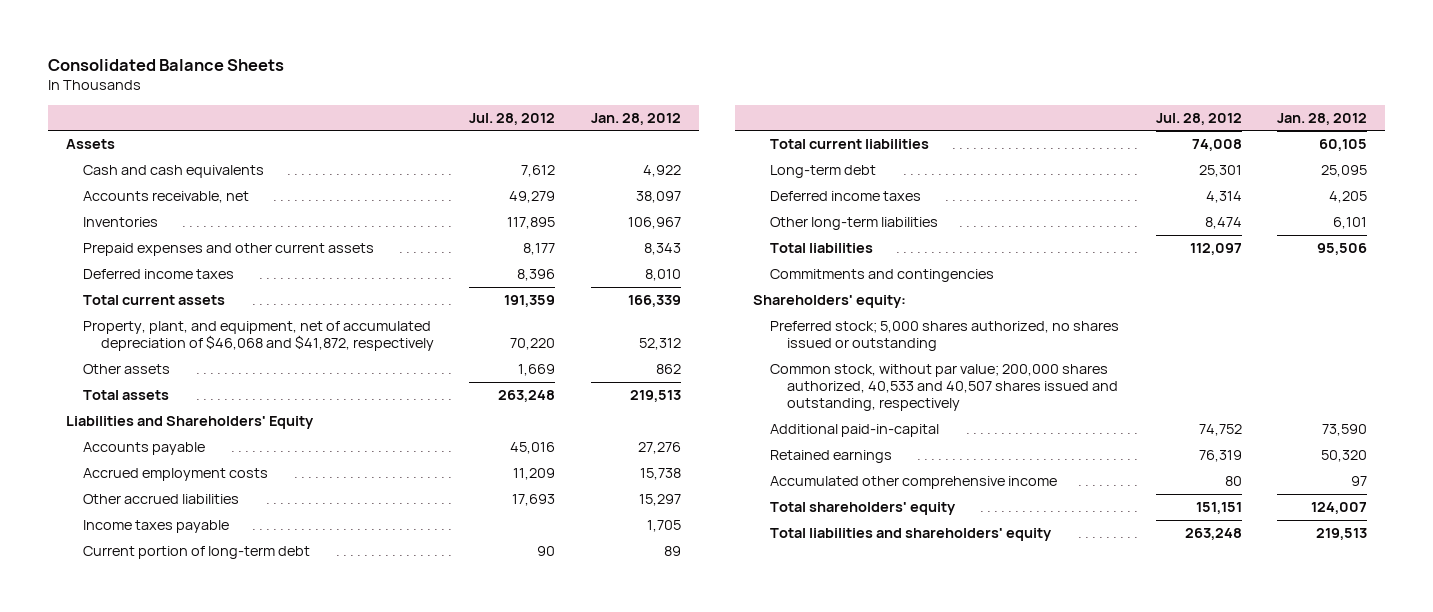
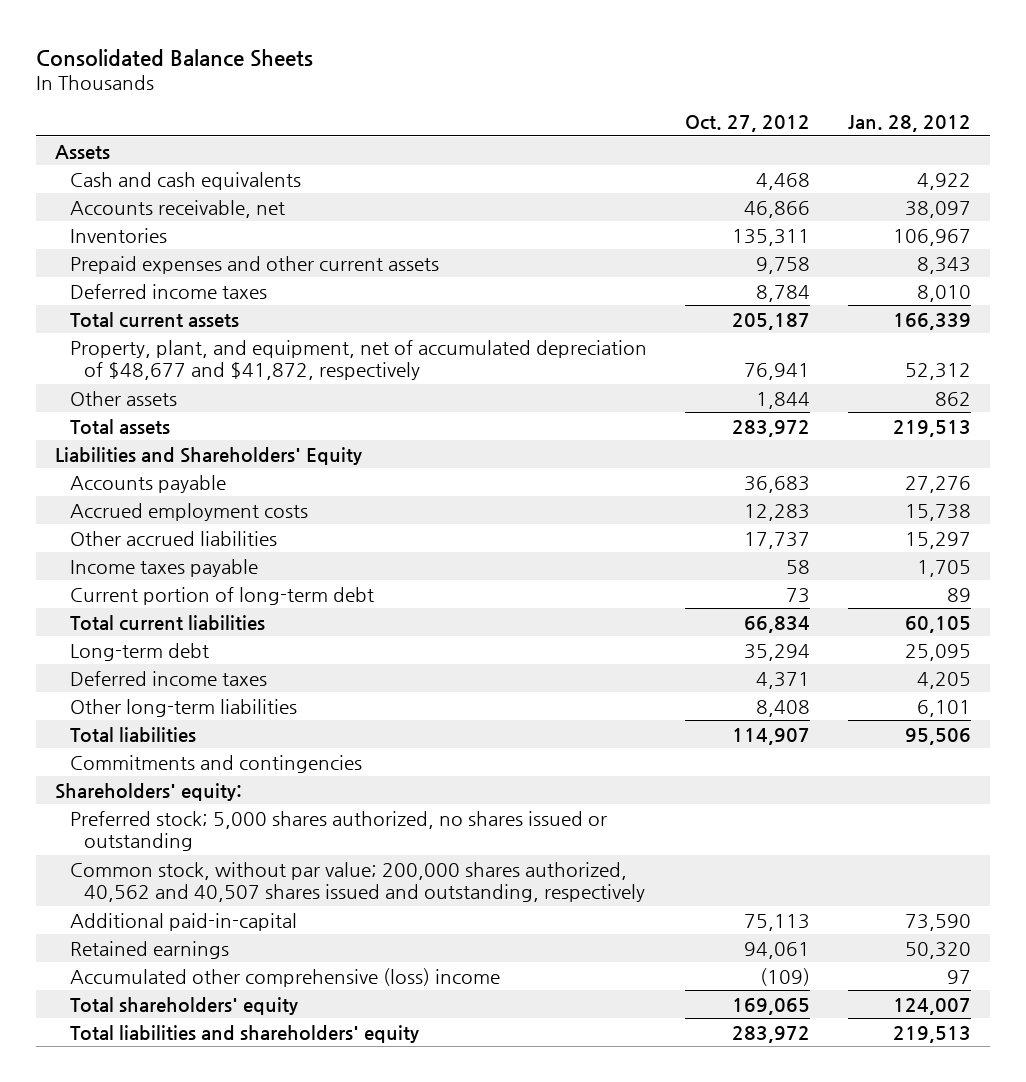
[469,112,556,125] Jul. 28, 2012 -> none
none -> [684,115,810,133] Oct. 27, 2012
[83,321,434,352] Property, plant, and equipment, net of accumulated depreciation of $46,068 and $41,872, respectively -> [69,339,647,381] Property, plant, and equipment, net of accumulated depreciation of $48,677 and $41,872, respectively
[769,364,1119,412] Common stock, without par value; 200,000 shares authorized, 40,533 and 40,507 shares issued and outstanding, respectively -> [69,861,645,903] Common stock, without par value; 200,000 shares authorized, 40,562 and 40,507 shares issued and outstanding, respectively
[769,476,1057,490] Accumulated other comprehensive income -> [69,967,500,987] Accumulated other comprehensive (loss) income

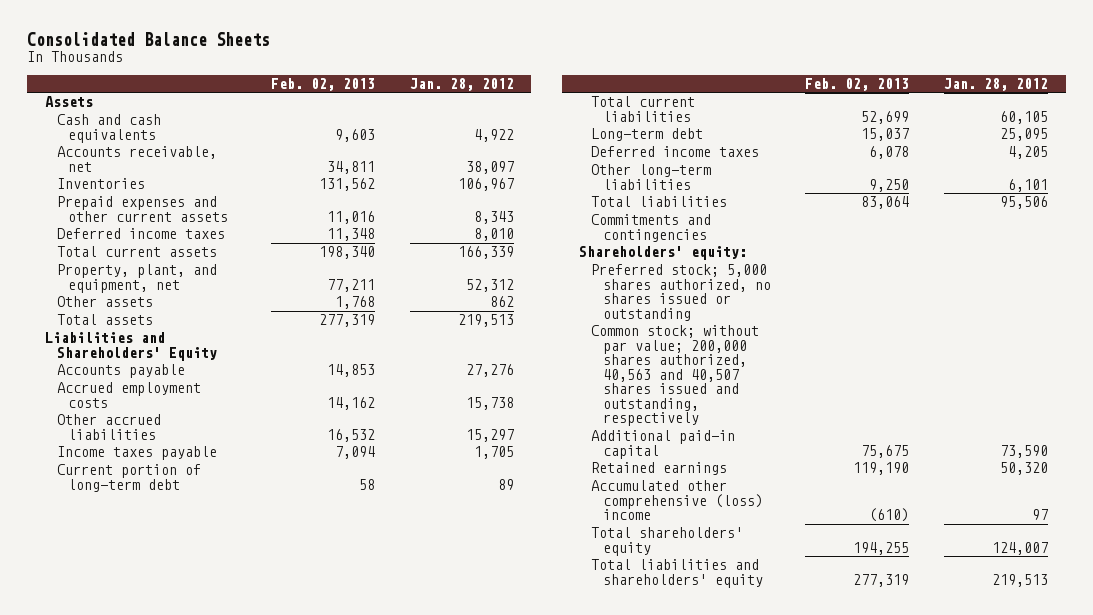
[684,115,810,133] Oct. 27, 2012 -> none
none -> [271,78,376,92] Feb. 02, 2013
[69,339,647,381] Property, plant, and equipment, net of accumulated depreciation of $48,677 and $41,872, respectively -> [56,264,217,293] Property, plant, and equipment, net
[69,861,645,903] Common stock, without par value; 200,000 shares authorized, 40,562 and 40,507 shares issued and outstanding, respectively -> [590,325,759,427] Common stock; without par value; 200,000 shares authorized, 40,563 and 40,507 shares issued and outstanding, respectively
[69,912,297,931] Additional paid-in-capital -> [590,430,735,459] Additional paid-in capital

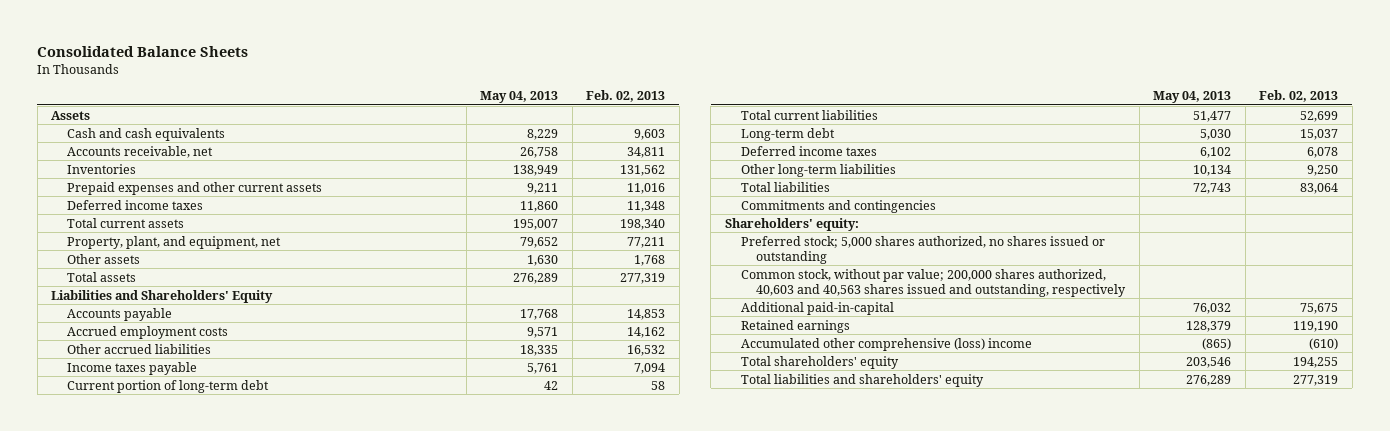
[409,78,514,92] Jan. 28, 2012 -> none
none -> [480,91,559,104] May 04, 2013
[590,325,759,427] Common stock; without par value; 200,000 shares authorized, 40,563 and 40,507 shares issued and outstanding, respectively -> [740,268,1127,297] Common stock, without par value; 200,000 shares authorized, 40,603 and 40,563 shares issued and outstanding, respectively
[590,430,735,459] Additional paid-in capital -> [740,301,894,315] Additional paid-in-capital

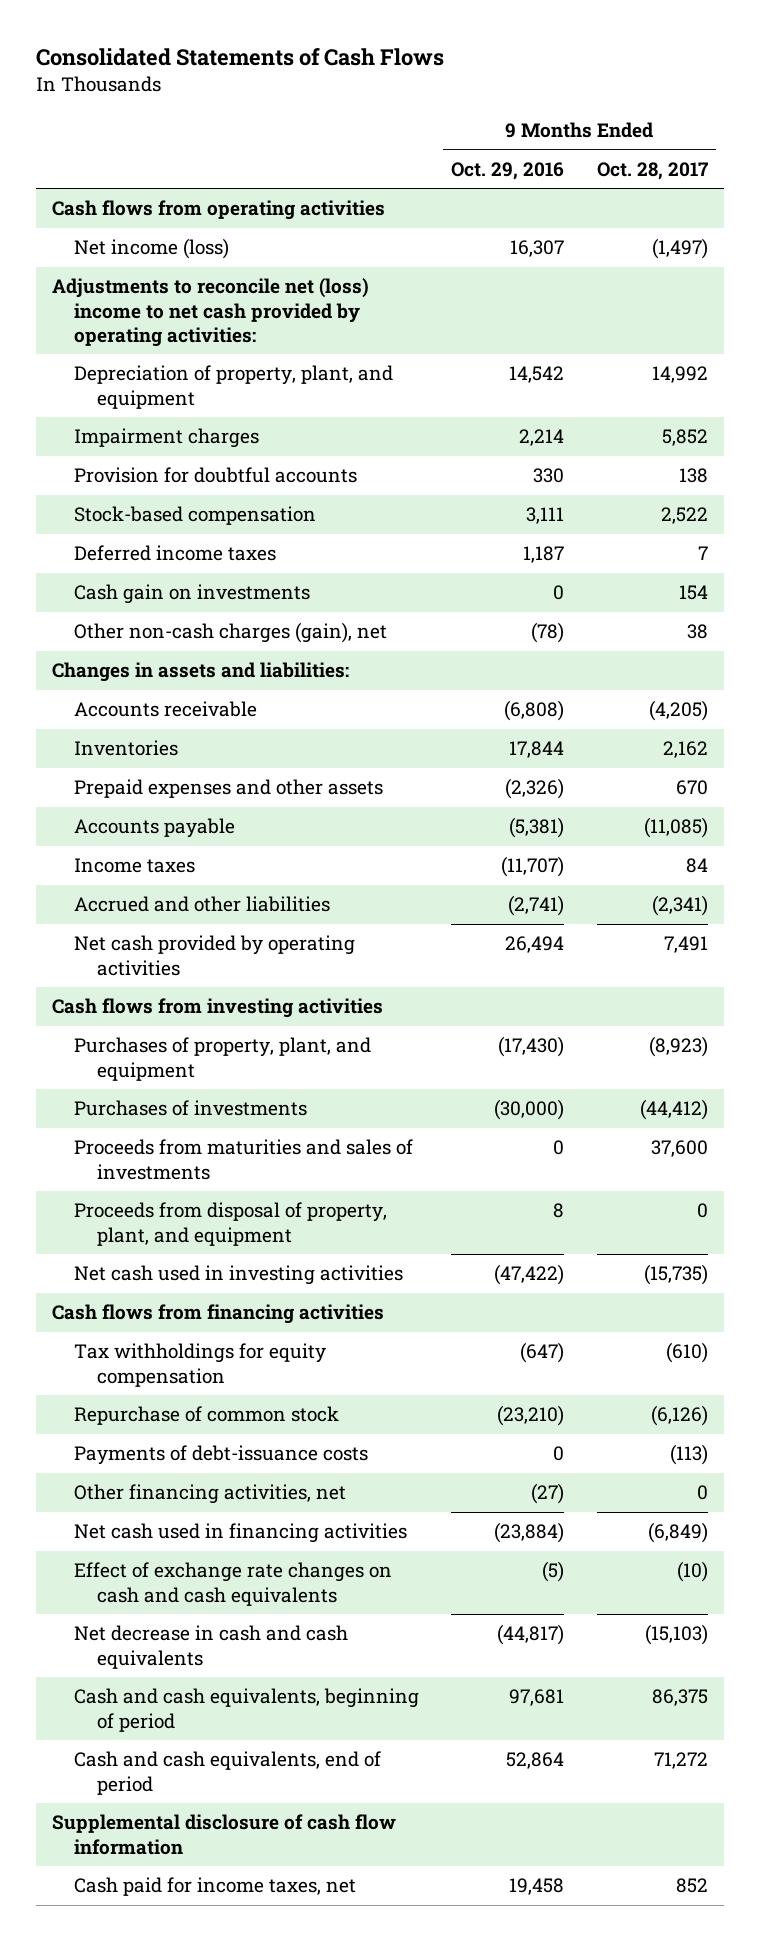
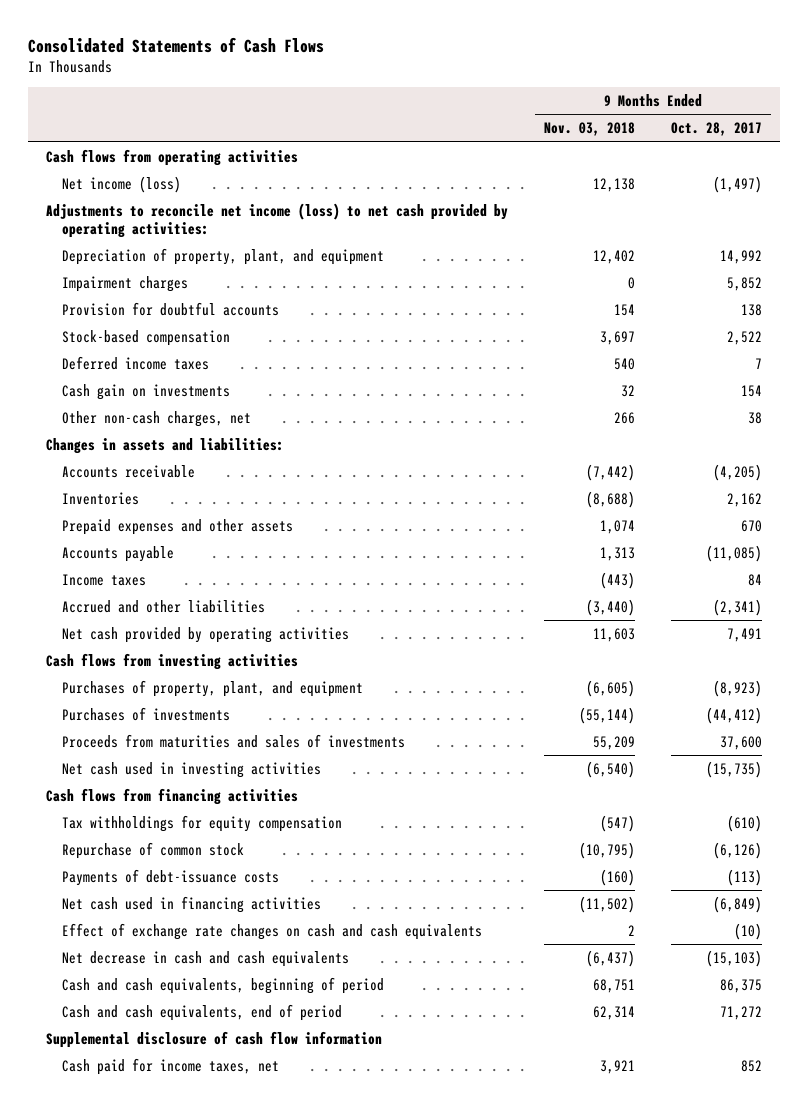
[451,161,565,180] Oct. 29, 2016 -> none
none -> [544,122,636,137] Nov. 03, 2018
[51,278,369,347] Adjustments to reconcile net (loss) income to net cash provided by operating activities: -> [46,202,509,238] Adjustments to reconcile net income (loss) to net cash provided by operating activities:
[74,622,388,644] Other non-cash charges (gain), net -> [61,410,251,427] Other non-cash charges, net
[74,1202,388,1246] Proceeds from disposal of property, plant, and equipment -> none
[74,1484,347,1505] Other financing activities, net -> none

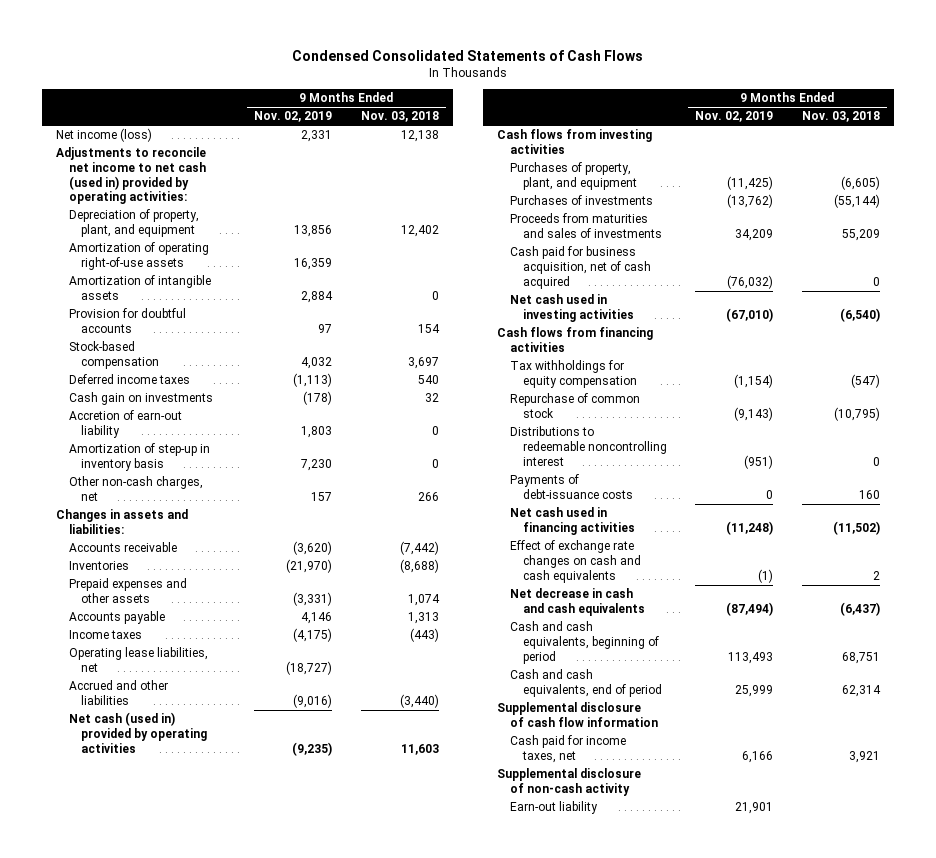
[28,36,325,53] Consolidated Statements of Cash Flows -> [291,49,643,61] Condensed Consolidated Statements of Cash Flows
[671,122,763,137] Oct. 28, 2017 -> none
none -> [254,111,333,123] Nov. 02, 2019
[46,148,299,166] Cash flows from operating activities -> none
[46,202,509,238] Adjustments to reconcile net income (loss) to net cash provided by operating activities: -> [56,147,207,205] Adjustments to reconcile net income to net cash (used in) provided by operating activities:
[61,275,188,292] Impairment charges -> none
none -> [68,242,209,271] Amortization of operating right-of-use assets
none -> [68,275,211,301] Amortization of intangible assets
none -> [68,410,182,439] Accretion of earn-out liability
none -> [68,443,210,472] Amortization of step-up in inventory basis
none -> [68,647,208,673] Operating lease liabilities, net
[61,626,349,643] Net cash provided by operating activities -> [68,712,208,753] Net cash (used in) provided by operating activities
none -> [509,246,651,289] Cash paid for business acquisition, net of cash acquired
none -> [509,426,667,466] Distributions to redeemable noncontrolling interest
[600,868,636,886] (160) -> [858,490,880,500] 160
none -> [497,768,642,797] Supplemental disclosure of non-cash activity
none -> [509,801,598,815] Earn-out liability

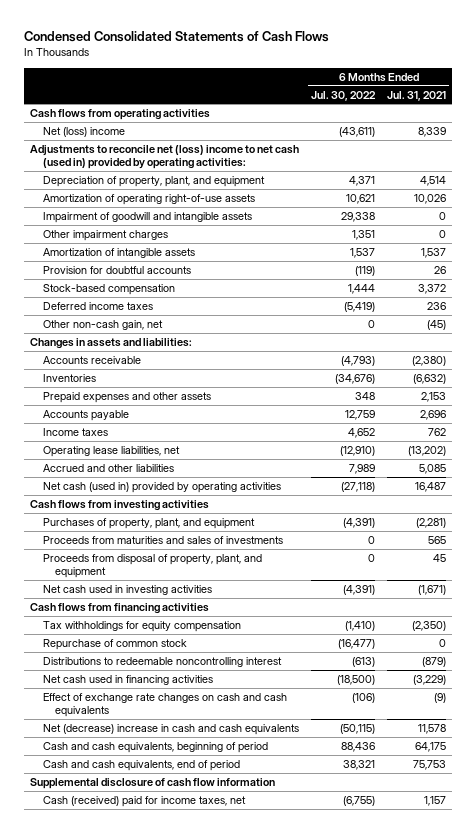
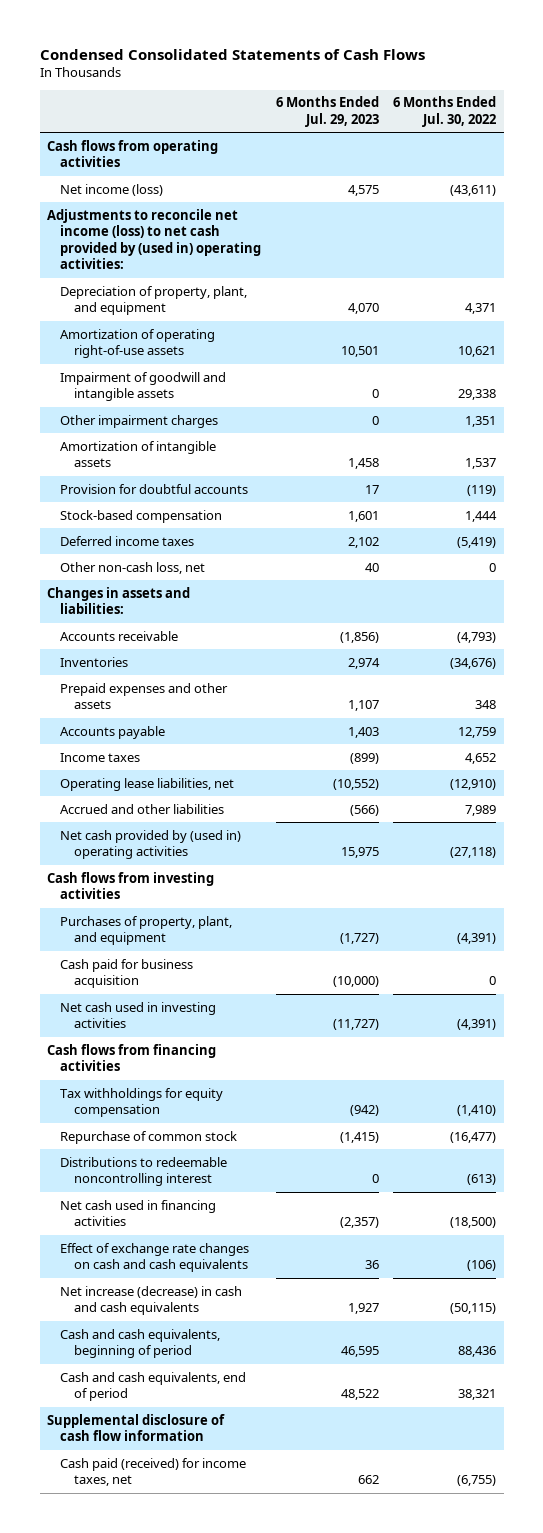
[387,90,447,101] Jul. 31, 2021 -> none
none -> [275,96,379,128] 6 Months Ended Jul. 29, 2023
[42,127,125,138] Net (loss) income -> [60,183,164,196] Net income (loss)
[29,145,299,169] Adjustments to reconcile net (loss) income to net cash (used in) provided by operating activities: -> [46,208,262,270] Adjustments to reconcile net income (loss) to net cash provided by (used in) operating activities:
[42,320,163,331] Other non-cash gain, net -> [60,561,206,574] Other non-cash loss, net
[42,482,281,494] Net cash (used in) provided by operating activities -> [60,829,242,860] Net cash provided by (used in) operating activities
[42,536,283,545] Proceeds from maturities and sales of investments -> none
[42,554,262,578] Proceeds from disposal of property, plant, and equipment -> none
none -> [60,958,194,989] Cash paid for business acquisition
[42,724,299,736] Net (decrease) increase in cash and cash equivalents -> [60,1285,243,1316] Net increase (decrease) in cash and cash equivalents
[42,796,246,808] Cash (received) paid for income taxes, net -> [60,1457,247,1487] Cash paid (received) for income taxes, net

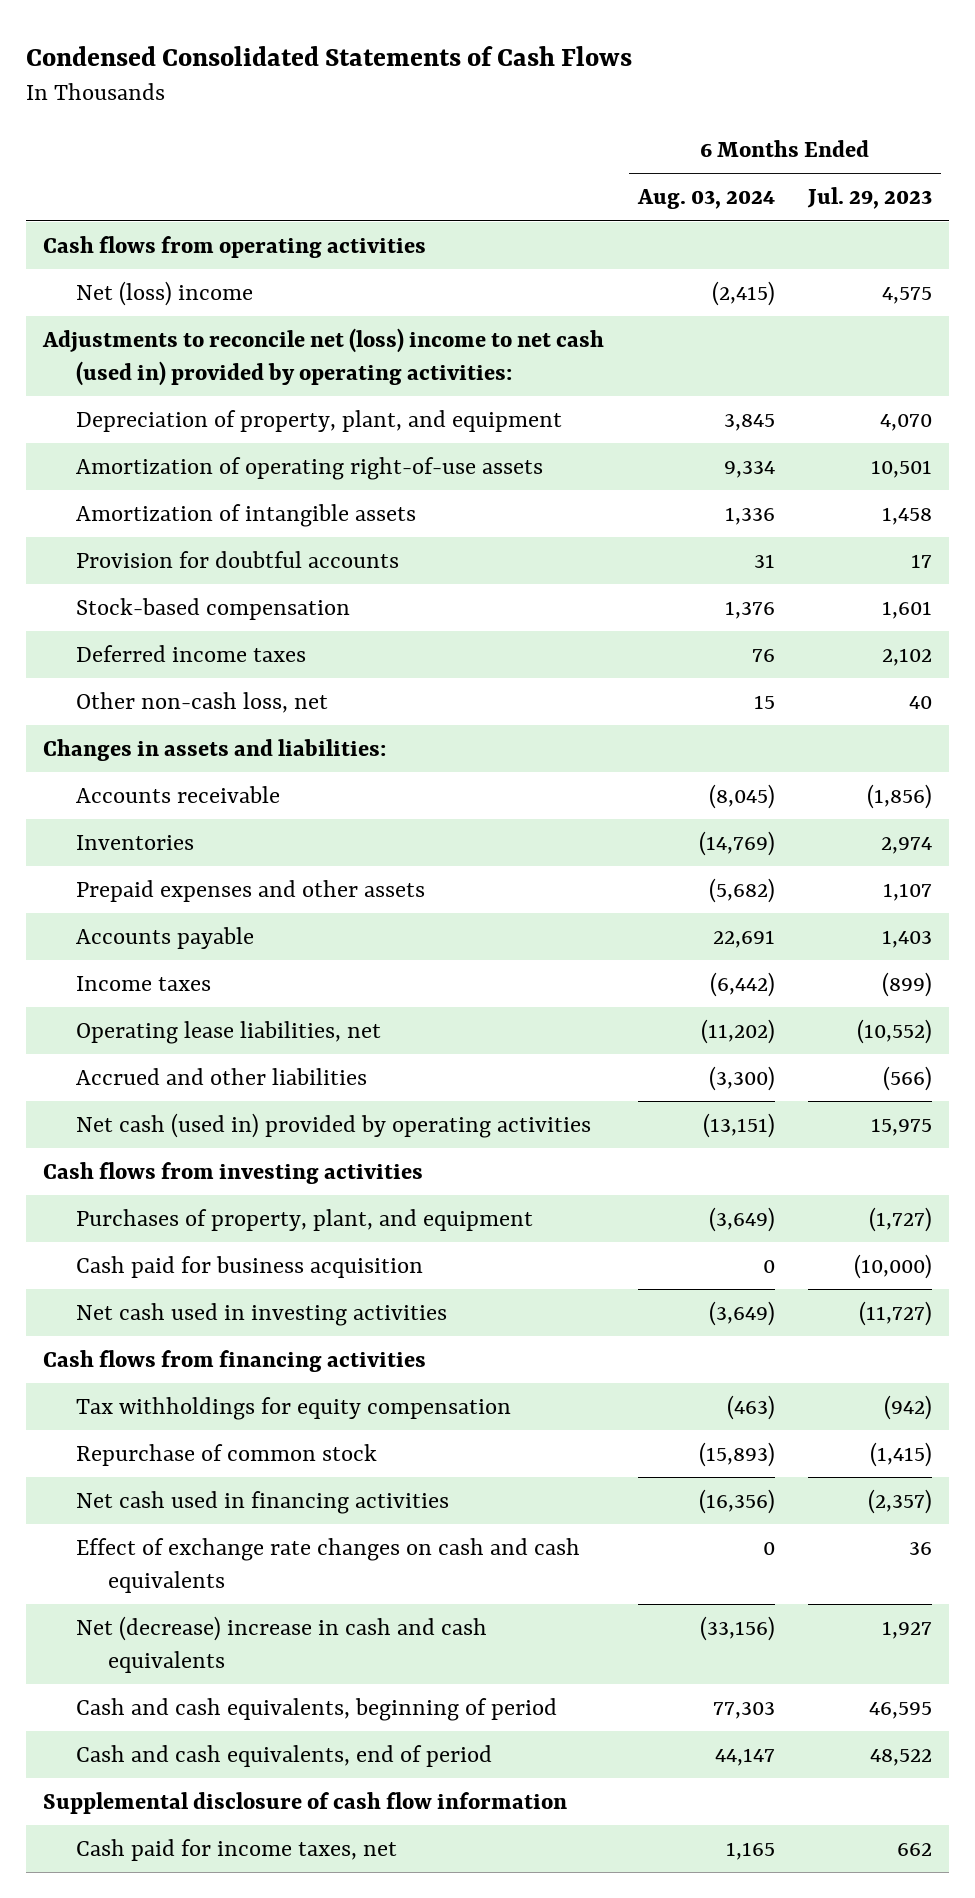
[393,96,497,128] 6 Months Ended Jul. 30, 2022 -> none
none -> [636,189,775,210] Aug. 03, 2024
[60,183,164,196] Net income (loss) -> [75,280,253,306] Net (loss) income
[46,208,262,270] Adjustments to reconcile net income (loss) to net cash provided by (used in) operating activities: -> [41,327,604,387] Adjustments to reconcile net (loss) income to net cash (used in) provided by operating activities:
[60,371,227,402] Impairment of goodwill and intangible assets -> none
[60,414,219,428] Other impairment charges -> none
[60,829,242,860] Net cash provided by (used in) operating activities -> [75,1112,591,1138] Net cash (used in) provided by operating activities
[60,1156,228,1187] Distributions to redeemable noncontrolling interest -> none
[60,1285,243,1316] Net increase (decrease) in cash and cash equivalents -> [75,1615,487,1674] Net (decrease) increase in cash and cash equivalents
[60,1457,247,1487] Cash paid (received) for income taxes, net -> [75,1838,397,1861] Cash paid for income taxes, net

